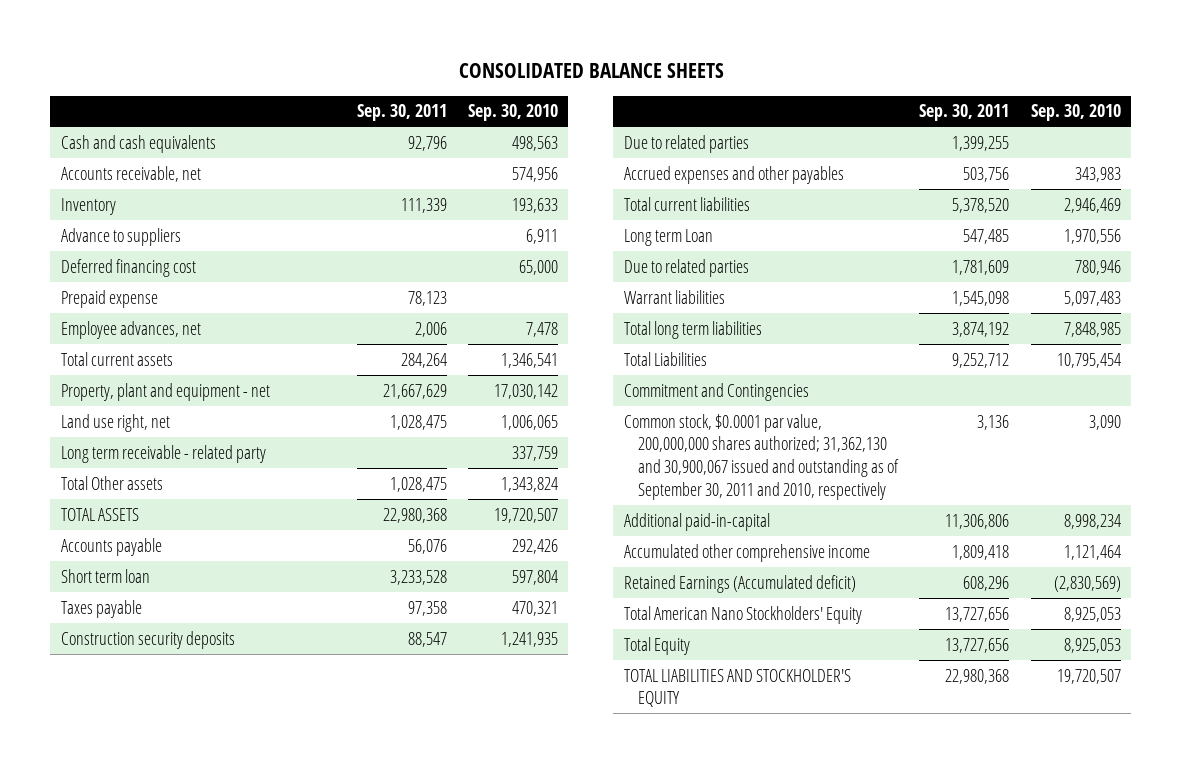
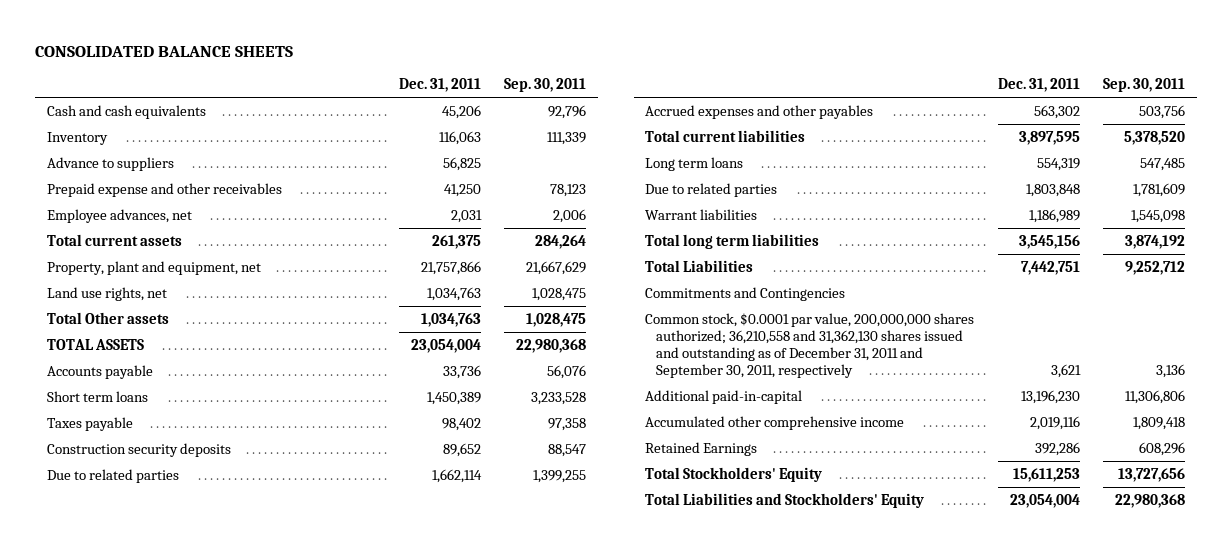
[467,104,558,122] Sep. 30, 2010 -> none
none -> [398,78,481,93] Dec. 31, 2011
[60,165,201,182] Accounts receivable, net -> none
[60,258,196,277] Deferred financing cost -> none
[60,289,158,308] Prepaid expense -> [46,182,282,197] Prepaid expense and other receivables
[60,444,266,463] Long term receivable - related party -> none
[60,382,270,401] Property, plant and equipment - net -> [46,260,261,275] Property, plant and equipment, net
[60,413,170,432] Land use right, net -> [46,286,167,301] Land use rights, net
[60,568,150,583] Short term loan -> [46,390,148,402] Short term loans
[623,228,713,246] Long term Loan -> [645,156,744,171] Long term loans
[623,382,809,401] Commitment and Contingencies -> [645,286,846,301] Commitments and Contingencies
[623,413,900,500] Common stock, $0.0001 par value, 200,000,000 shares authorized; 31,362,130 and 30,900,067 issued and outstanding as of September 30, 2011 and 2010, respectively -> [645,312,975,379] Common stock, $0.0001 par value, 200,000,000 shares authorized; 36,210,558 and 31,362,130 shares issued and outstanding as of December 31, 2011 and September 30, 2011, respectively
[623,636,690,655] Total Equity -> none
[623,574,856,593] Retained Earnings (Accumulated deficit) -> [645,441,758,456] Retained Earnings
[623,605,862,624] Total American Nano Stockholders' Equity -> [645,466,823,482] Total Stockholders' Equity
[623,668,851,708] TOTAL LIABILITIES AND STOCKHOLDER'S EQUITY -> [645,492,925,508] Total Liabilities and Stockholders' Equity

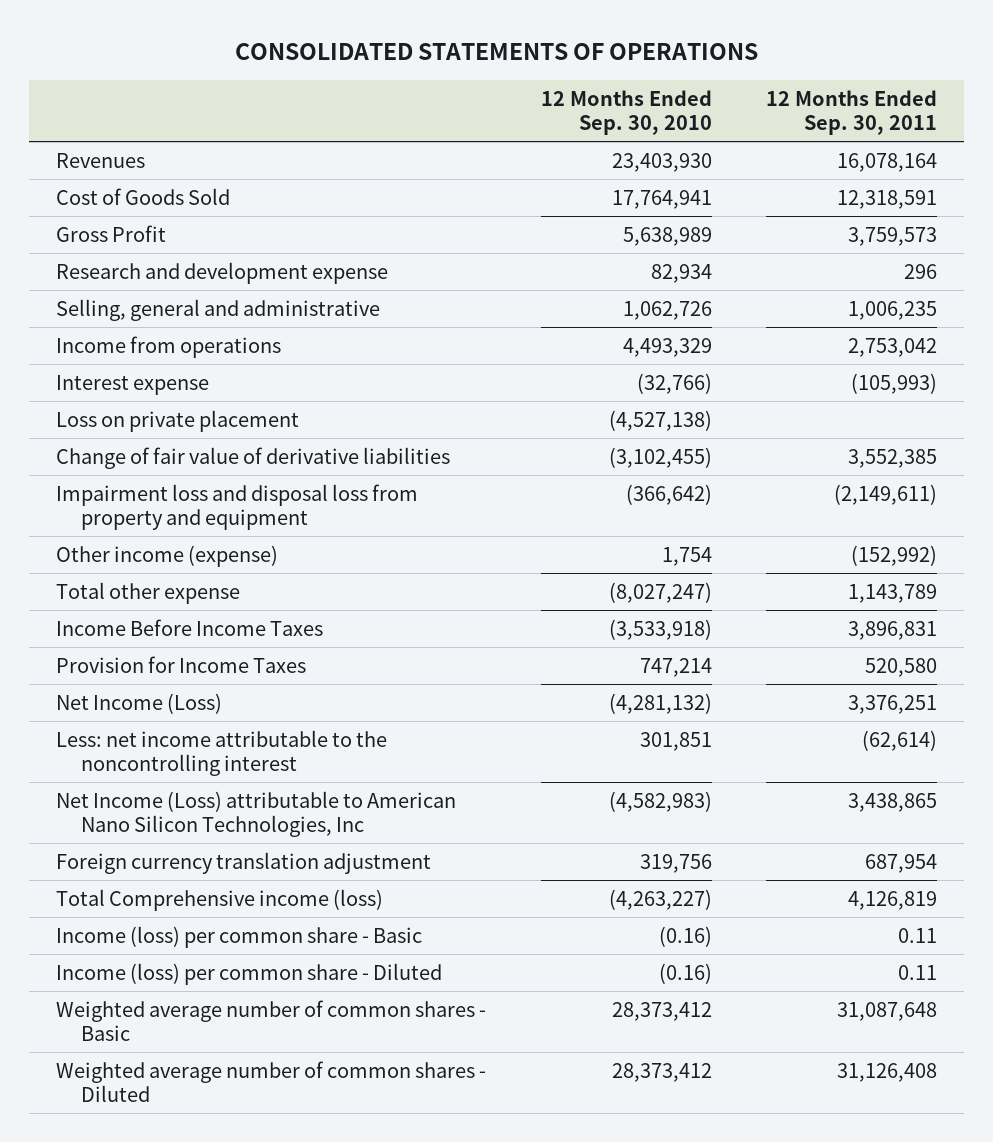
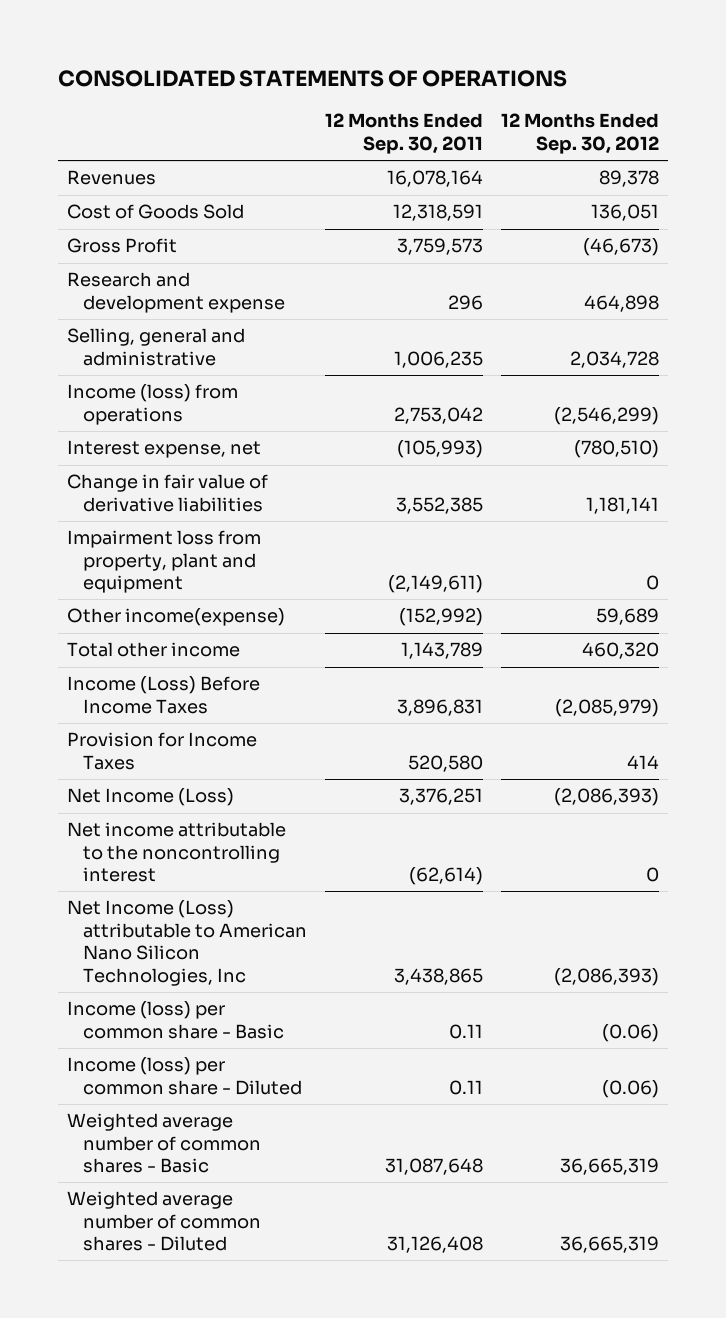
[540,89,712,136] 12 Months Ended Sep. 30, 2010 -> none
none -> [501,113,660,154] 12 Months Ended Sep. 30, 2012
[56,409,300,432] Loss on private placement -> none
[56,335,282,358] Income from operations -> [67,384,239,425] Income (loss) from operations
[56,374,210,395] Interest expense -> [67,440,262,459] Interest expense, net
[56,446,451,469] Change of fair value of derivative liabilities -> [67,474,269,512] Change in fair value of derivative liabilities
[56,483,419,530] Impairment loss and disposal loss from property and equipment -> [67,530,262,594] Impairment loss from property, plant and equipment
[56,544,279,567] Other income (expense) -> [67,608,286,627] Other income(expense)
[56,581,241,604] Total other expense -> [67,642,241,658] Total other income
[56,618,324,636] Income Before Income Taxes -> [67,676,261,714] Income (Loss) Before Income Taxes
[56,729,388,776] Less: net income attributable to the noncontrolling interest -> [67,822,287,883] Net income attributable to the noncontrolling interest
[56,851,432,874] Foreign currency translation adjustment -> none
[56,888,384,911] Total Comprehensive income (loss) -> none

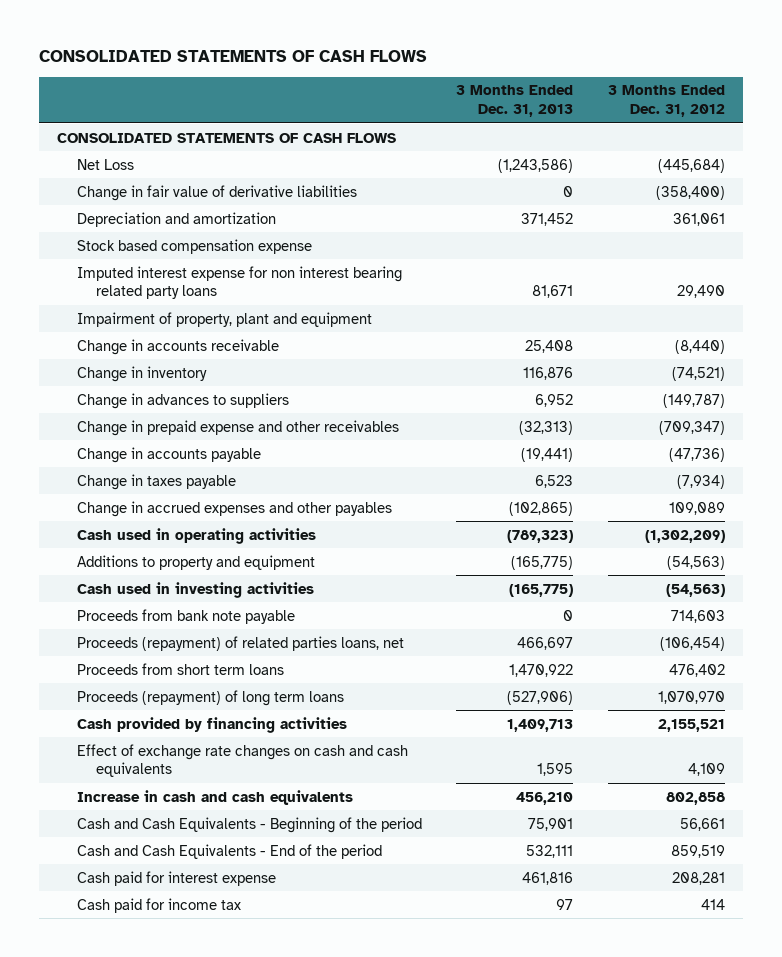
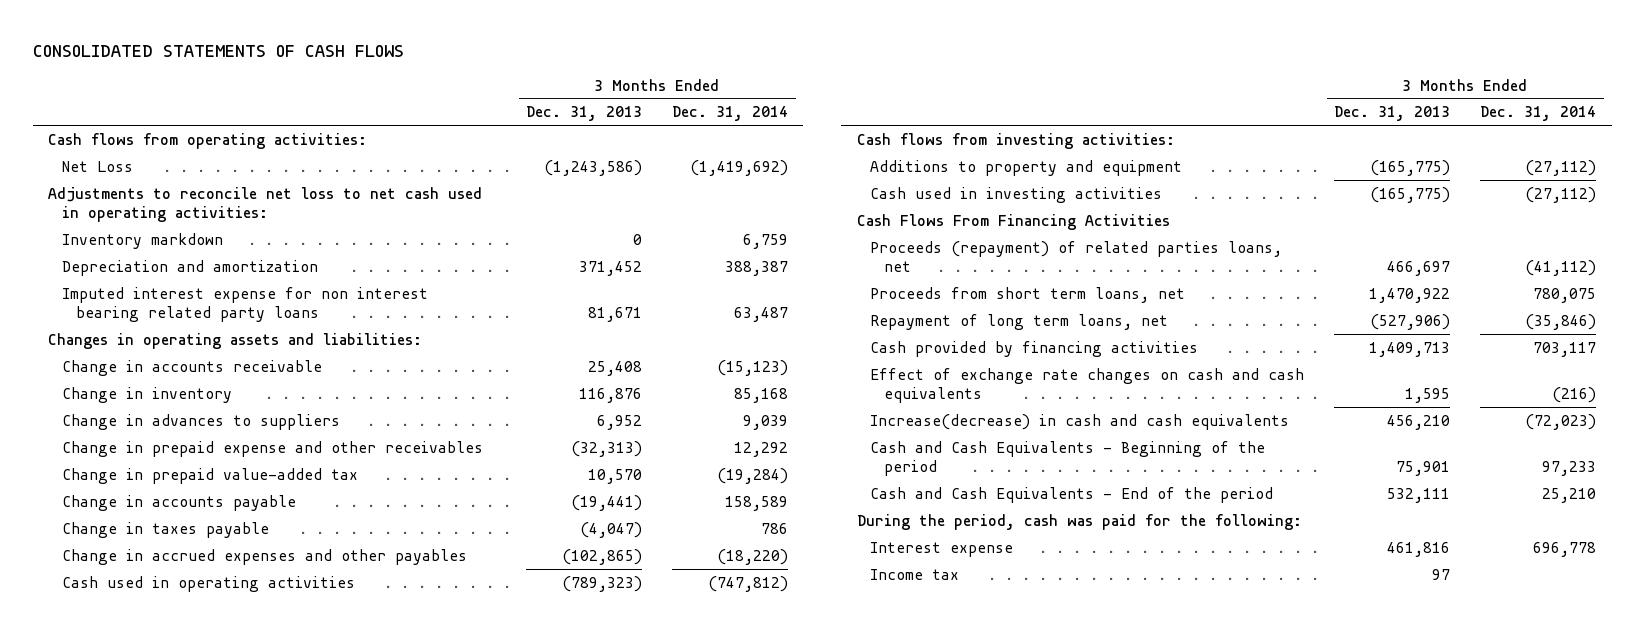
[608,85,726,118] 3 Months Ended Dec. 31, 2012 -> none
none -> [672,106,789,122] Dec. 31, 2014
[56,132,396,143] CONSOLIDATED STATEMENTS OF CASH FLOWS -> none
none -> [48,132,368,149] Cash flows from operating activities:
[76,184,357,201] Change in fair value of derivative liabilities -> none
none -> [48,186,483,223] Adjustments to reconcile net loss to net cash used in operating activities:
none -> [61,232,223,249] Inventory markdown
[76,238,312,254] Stock based compensation expense -> none
[76,311,372,327] Impairment of property, plant and equipment -> none
none -> [48,332,423,349] Changes in operating assets and liabilities:
none -> [61,467,358,484] Change in prepaid value-added tax
[535,474,574,488] 6,523 -> [580,521,643,538] (4,047)
none -> [856,132,1175,149] Cash flows from investing activities:
[76,608,295,624] Proceeds from bank note payable -> none
none -> [856,213,1170,230] Cash Flows From Financing Activities
[76,662,284,675] Proceeds from short term loans -> [870,286,1186,303] Proceeds from short term loans, net
[76,689,344,706] Proceeds (repayment) of long term loans -> [870,313,1169,330] Repayment of long term loans, net
[76,789,353,805] Increase in cash and cash equivalents -> [870,413,1290,430] Increase(decrease) in cash and cash equivalents
none -> [856,513,1302,530] During the period, cash was paid for the following:
[76,870,276,886] Cash paid for interest expense -> [870,541,1014,557] Interest expense
[76,897,241,913] Cash paid for income tax -> [870,568,960,580] Income tax

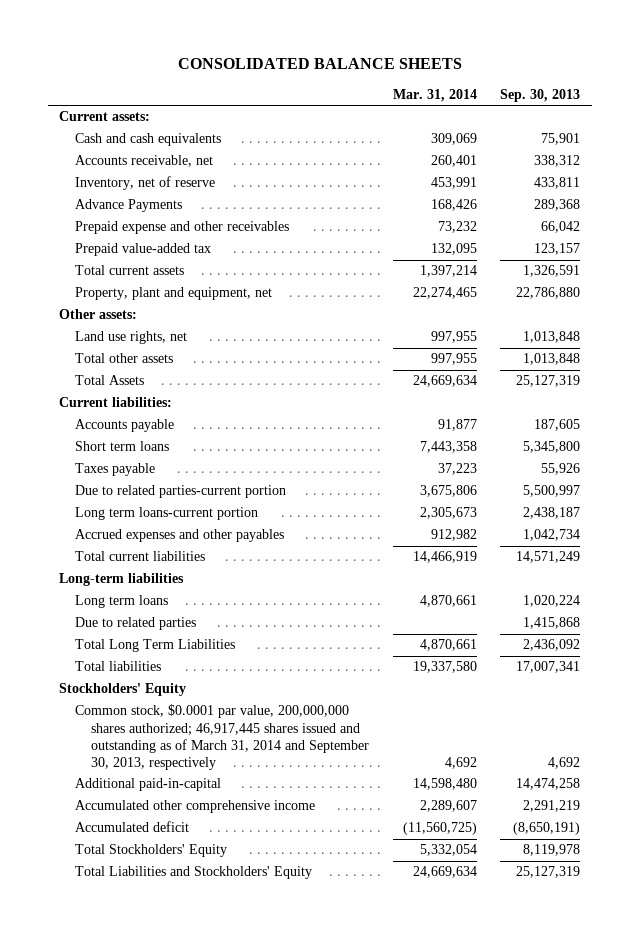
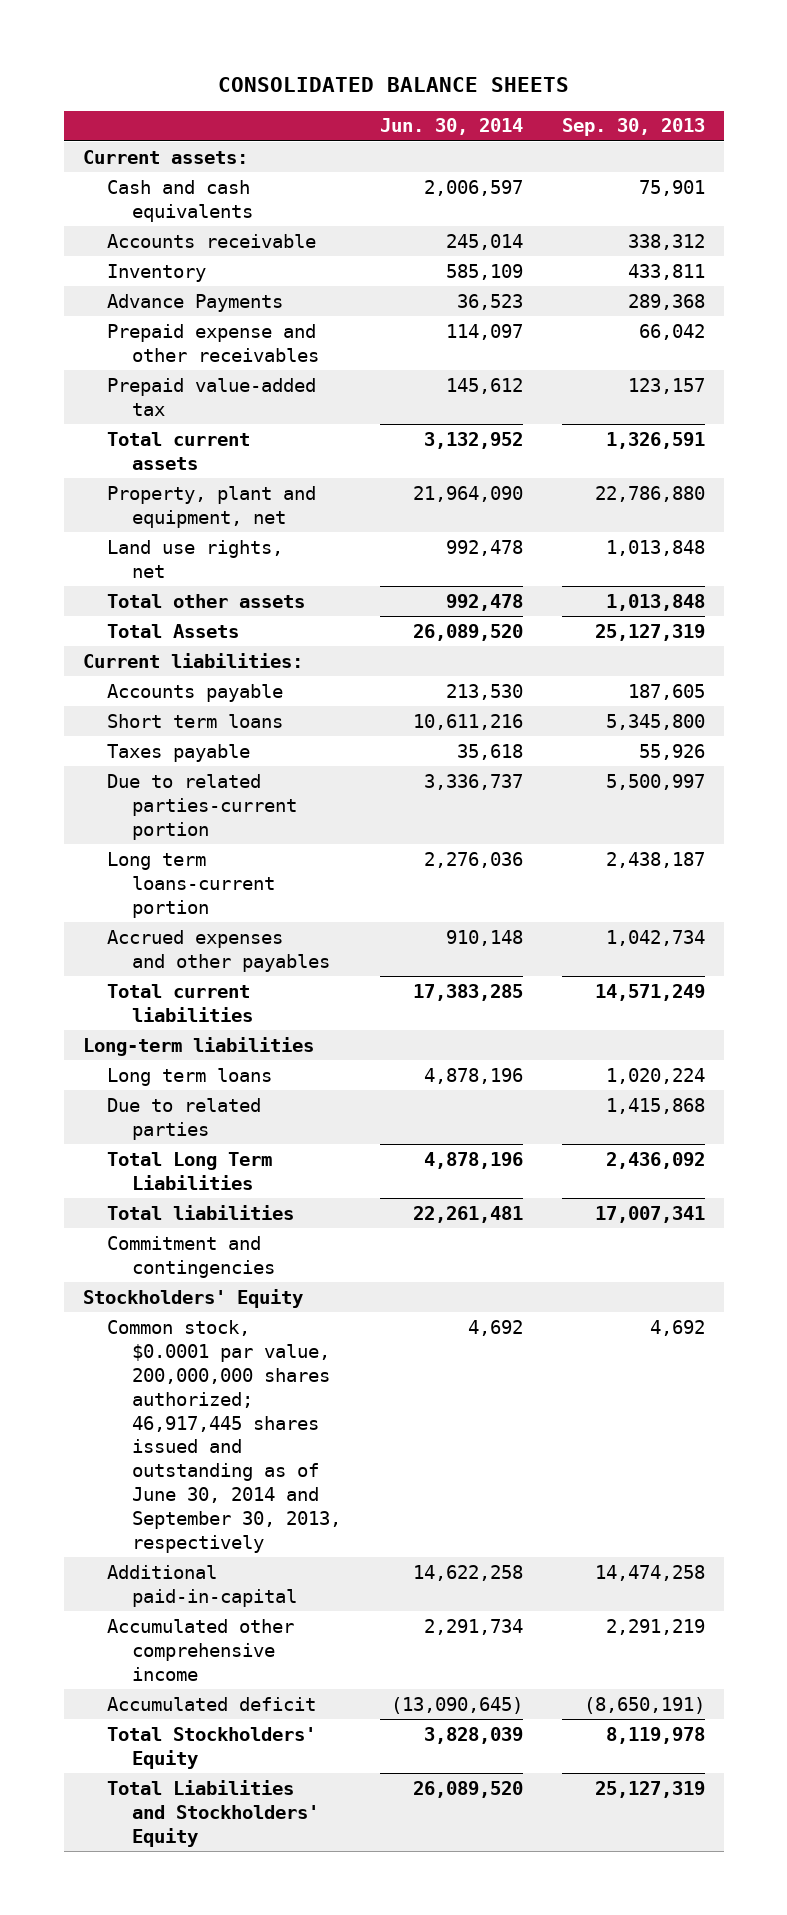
[392,89,477,103] Mar. 31, 2014 -> none
none -> [379,118,523,136] Jun. 30, 2014
[75,155,214,168] Accounts receivable, net -> [107,233,317,248] Accounts receivable
[75,176,216,191] Inventory, net of reserve -> [107,263,207,282] Inventory
[59,309,138,320] Other assets: -> none
none -> [107,1235,276,1278] Commitment and contingencies
[75,704,369,771] Common stock, $0.0001 par value, 200,000,000 shares authorized; 46,917,445 shares issued and outstanding as of March 31, 2014 and September 30, 2013, respectively -> [107,1319,342,1554] Common stock, $0.0001 par value, 200,000,000 shares authorized; 46,917,445 shares issued and outstanding as of June 30, 2014 and September 30, 2013, respectively

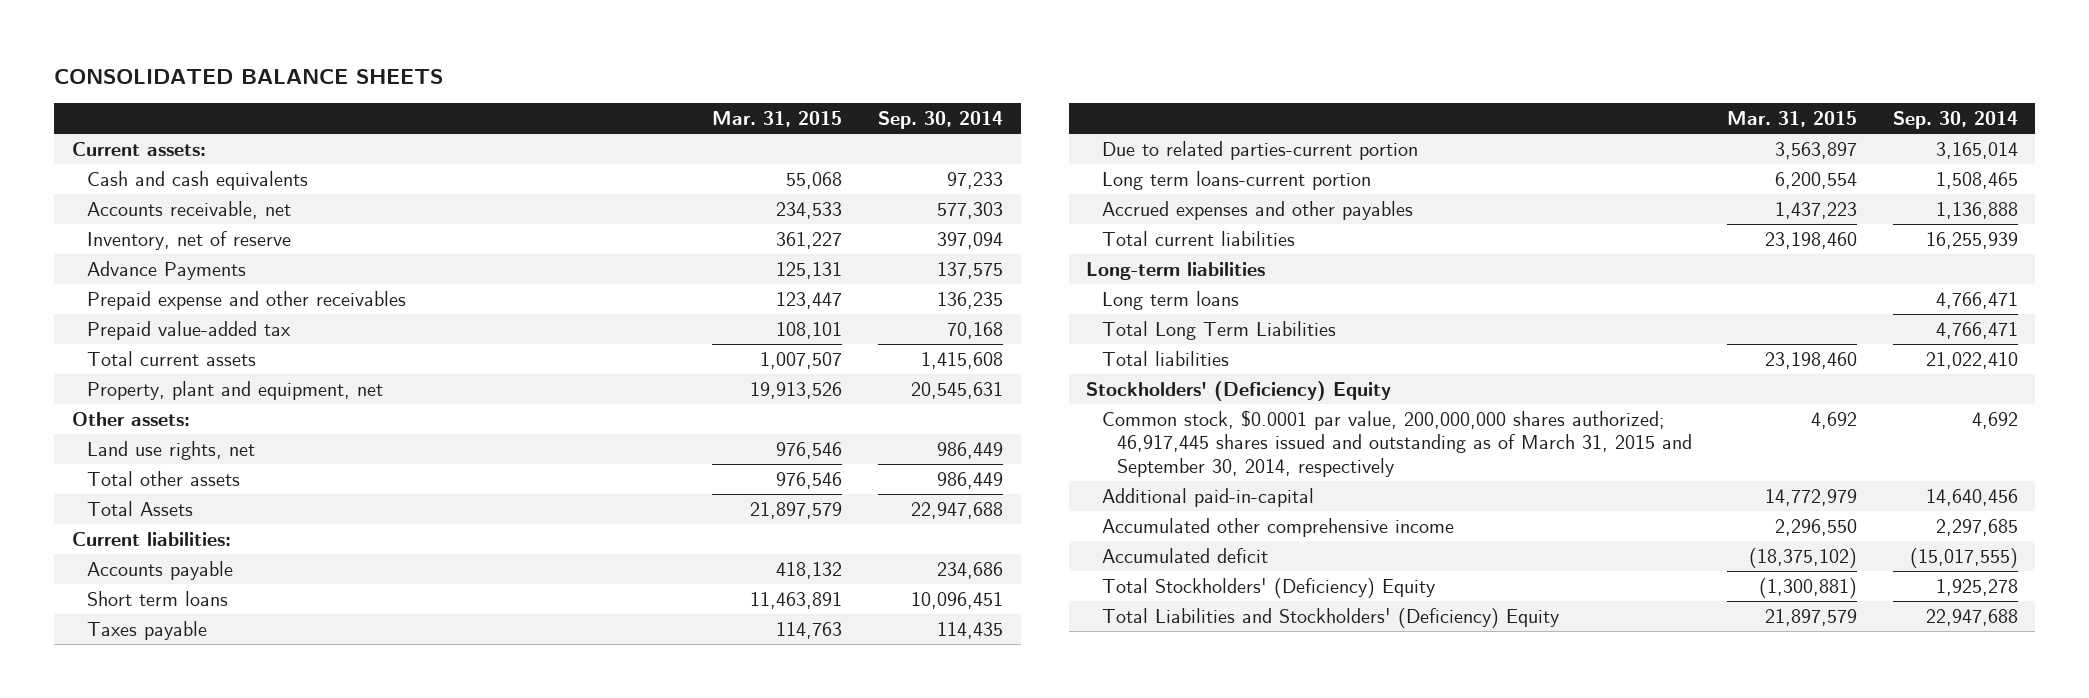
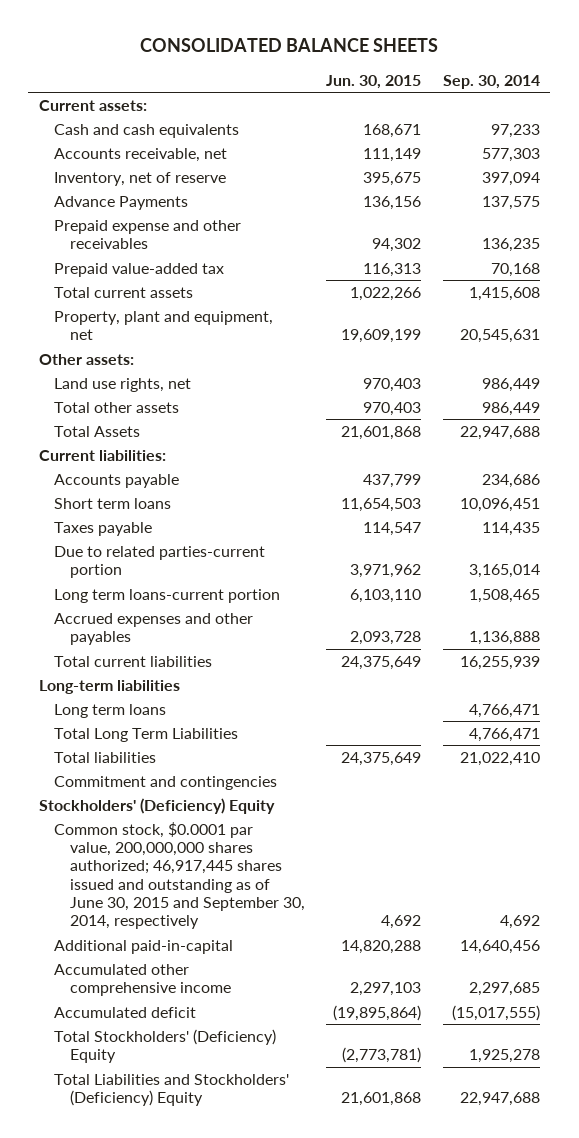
[712,111,843,128] Mar. 31, 2015 -> none
none -> [326,74,422,89] Jun. 30, 2015
none -> [54,775,278,790] Commitment and contingencies
[1101,409,1692,478] Common stock, $0.0001 par value, 200,000,000 shares authorized; 46,917,445 shares issued and outstanding as of March 31, 2015 and September 30, 2014, respectively -> [54,821,305,930] Common stock, $0.0001 par value, 200,000,000 shares authorized; 46,917,445 shares issued and outstanding as of June 30, 2015 and September 30, 2014, respectively

